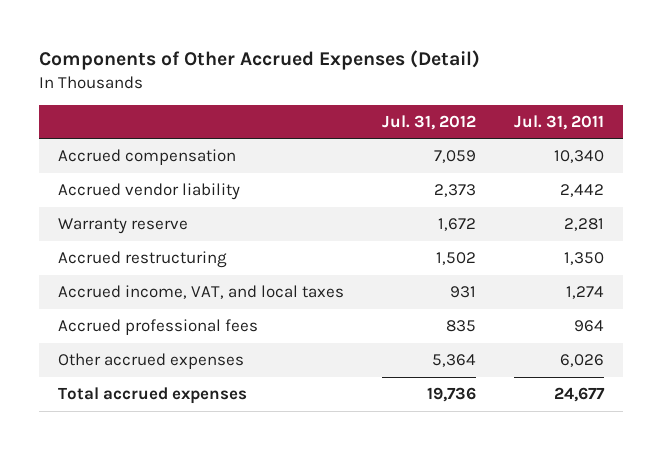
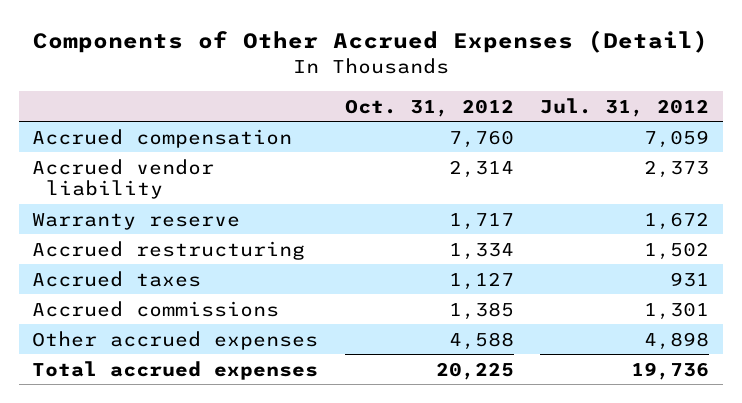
[513,114,604,130] Jul. 31, 2011 -> none
none -> [344,98,514,117] Oct. 31, 2012
[57,319,258,336] Accrued professional fees -> none
[57,285,344,300] Accrued income, VAT, and local taxes -> [32,270,202,287] Accrued taxes
none -> [32,300,280,317] Accrued commissions
[431,354,476,368] 5,364 -> [644,331,710,350] 4,898

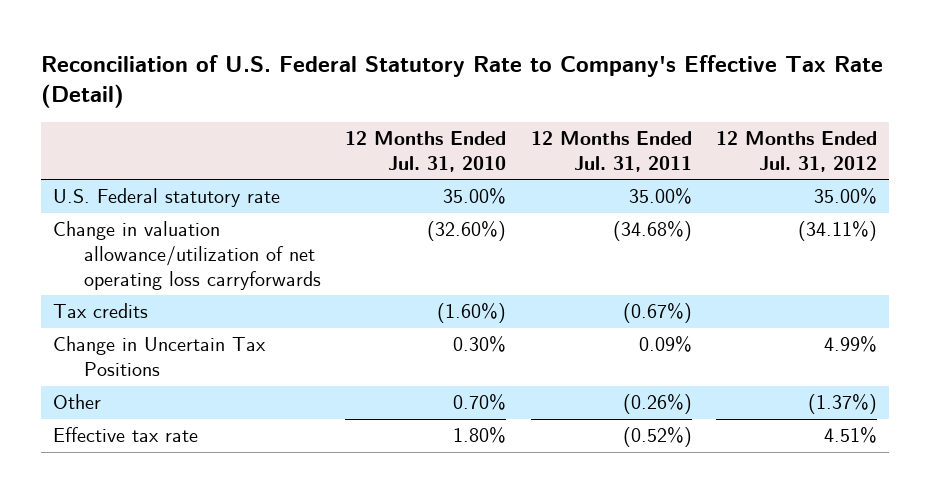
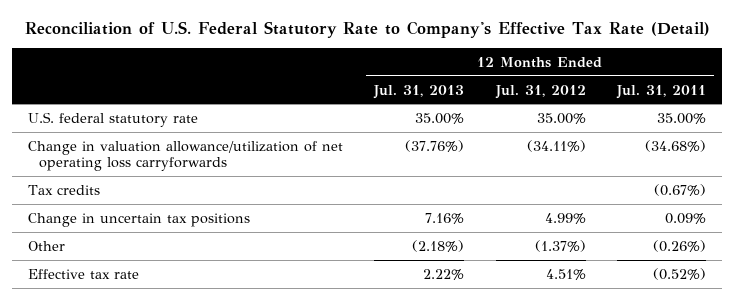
[345,131,507,172] 12 Months Ended Jul. 31, 2010 -> none
none -> [373,84,465,99] Jul. 31, 2013
[53,188,281,208] U.S. Federal statutory rate -> [27,111,198,127] U.S. federal statutory rate
[53,336,267,377] Change in Uncertain Tax Positions -> [27,212,250,227] Change in uncertain tax positions

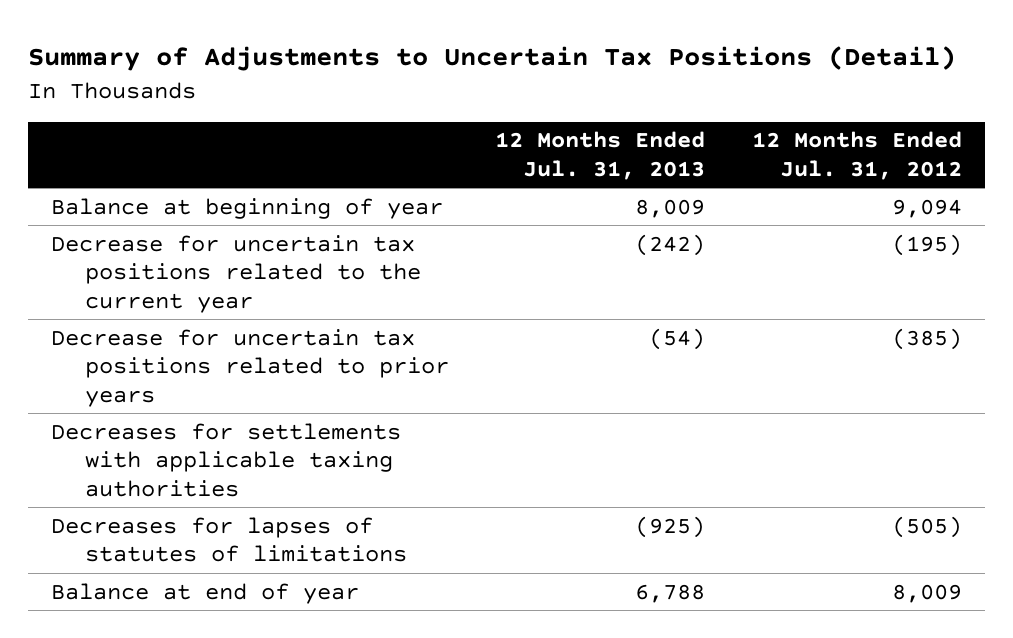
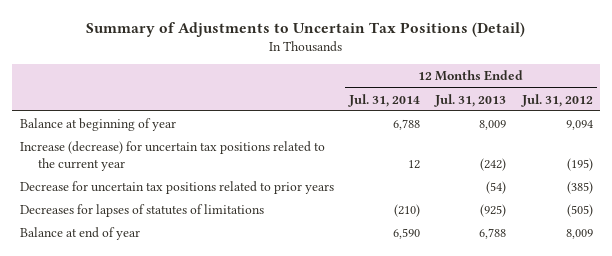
none -> [347,93,420,107] Jul. 31, 2014
[50,234,421,313] Decrease for uncertain tax positions related to the current year -> [19,140,325,172] Increase (decrease) for uncertain tax positions related to the current year
[50,422,401,497] Decreases for settlements with applicable taxing authorities -> none

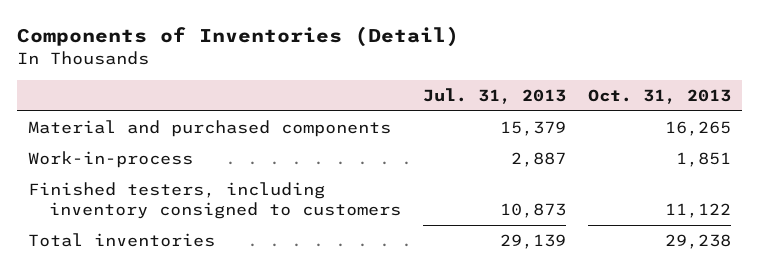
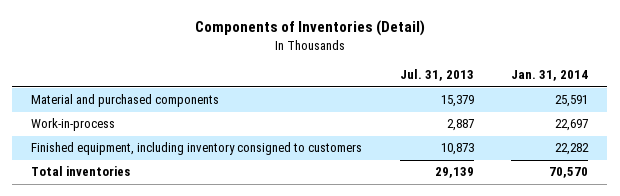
[587,88,731,104] Oct. 31, 2013 -> none
none -> [511,70,589,82] Jan. 31, 2014
[28,182,402,219] Finished testers, including inventory consigned to customers -> [31,142,363,156] Finished equipment, including inventory consigned to customers

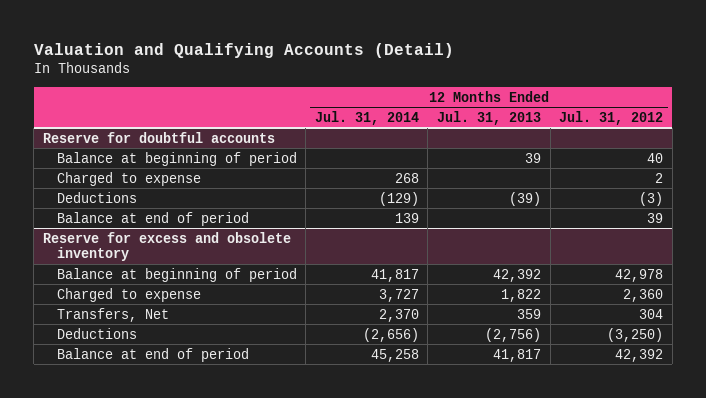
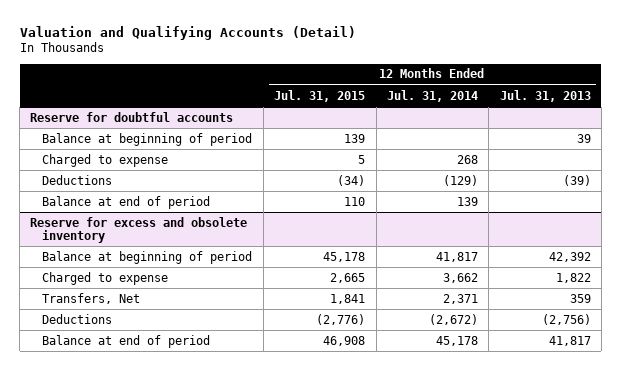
[559,110,664,125] Jul. 31, 2012 -> none
none -> [274,89,366,102] Jul. 31, 2015
[378,288,419,302] 3,727 -> [442,272,478,283] 3,662
[378,308,419,322] 2,370 -> [442,293,478,304] 2,371
[362,327,419,342] (2,656) -> [428,313,478,325] (2,672)
[370,348,419,362] 45,258 -> [435,335,478,346] 45,178

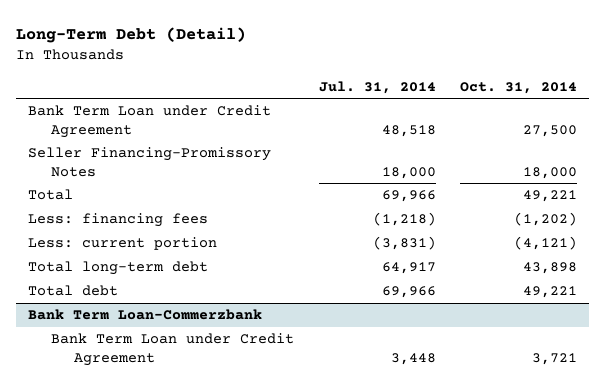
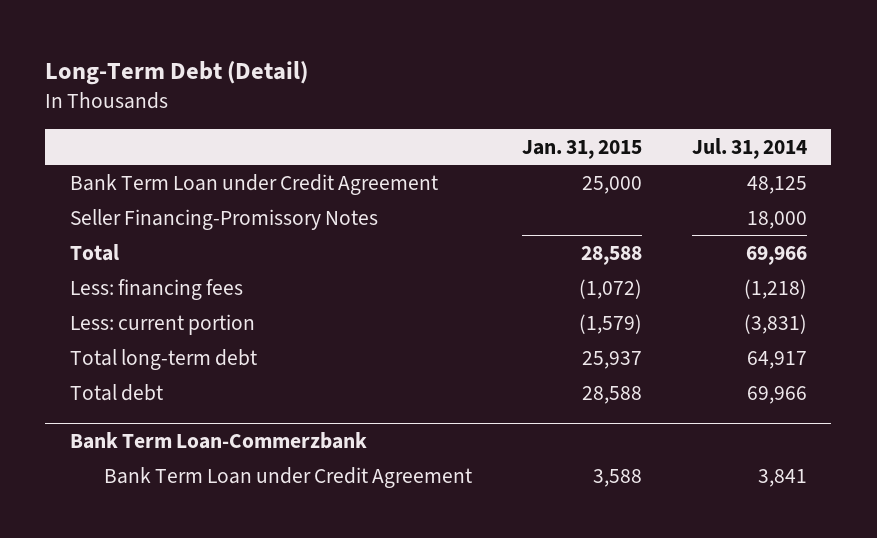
[460,81,578,94] Oct. 31, 2014 -> none
none -> [521,139,642,159] Jan. 31, 2015
[381,124,436,137] 48,518 -> [746,175,807,194] 48,125
[390,352,436,365] 3,448 -> [757,468,807,487] 3,841

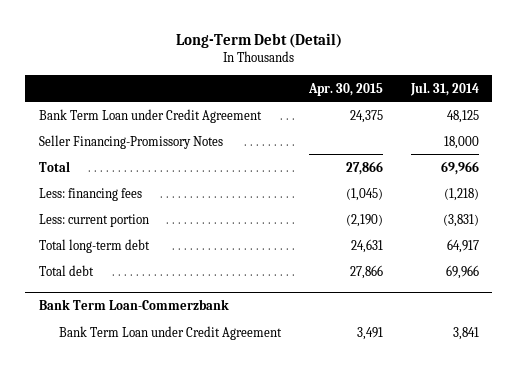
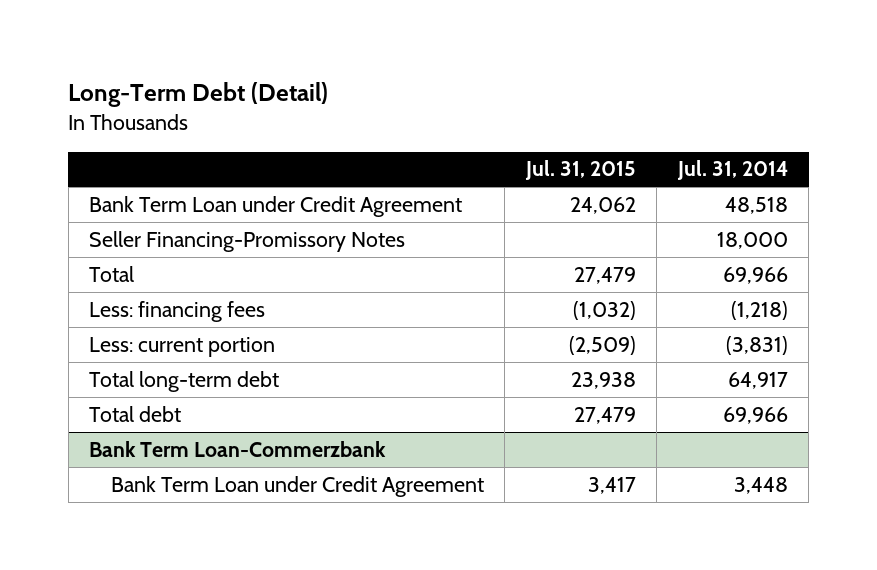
[307,82,383,96] Apr. 30, 2015 -> none
none -> [524,160,636,181] Jul. 31, 2015
[446,109,479,123] 48,125 -> [724,196,788,214] 48,518
[452,326,479,340] 3,841 -> [733,476,788,494] 3,448

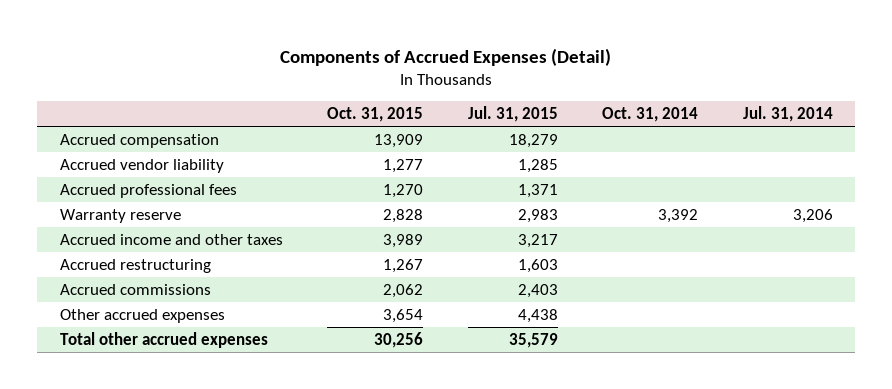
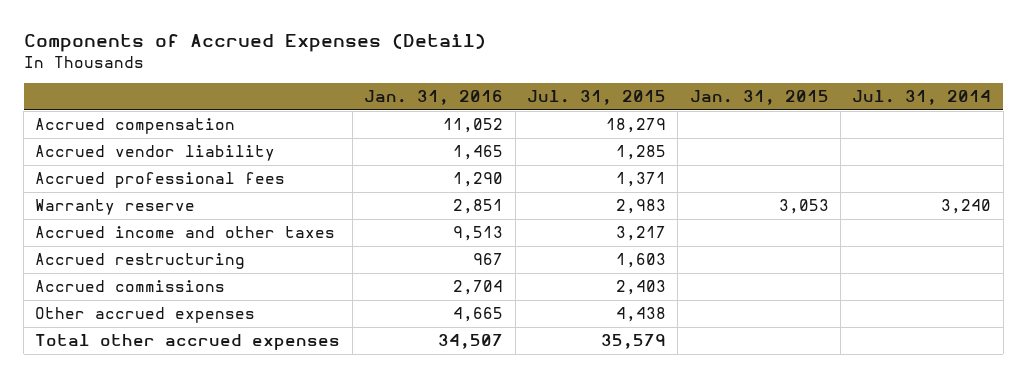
[327,106,424,122] Oct. 31, 2015 -> none
[602,106,699,122] Oct. 31, 2014 -> none
none -> [364,90,504,106] Jan. 31, 2016
none -> [689,90,829,106] Jan. 31, 2015
[792,208,833,223] 3,206 -> [941,199,992,215] 3,240

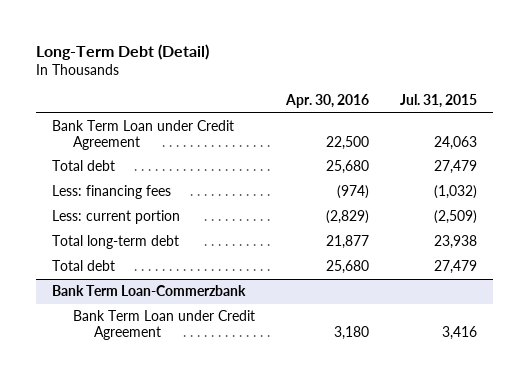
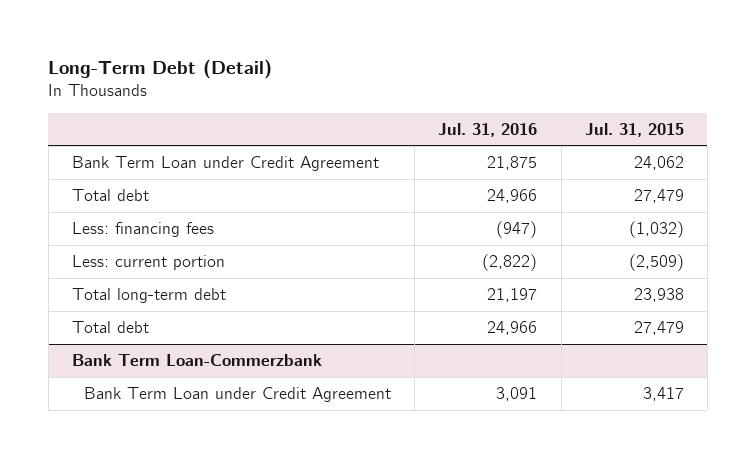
[285,94,370,109] Apr. 30, 2016 -> none
none -> [438,122,538,137] Jul. 31, 2016
[434,135,478,150] 24,063 -> [633,156,684,171] 24,062
[442,325,478,340] 3,416 -> [642,387,684,402] 3,417

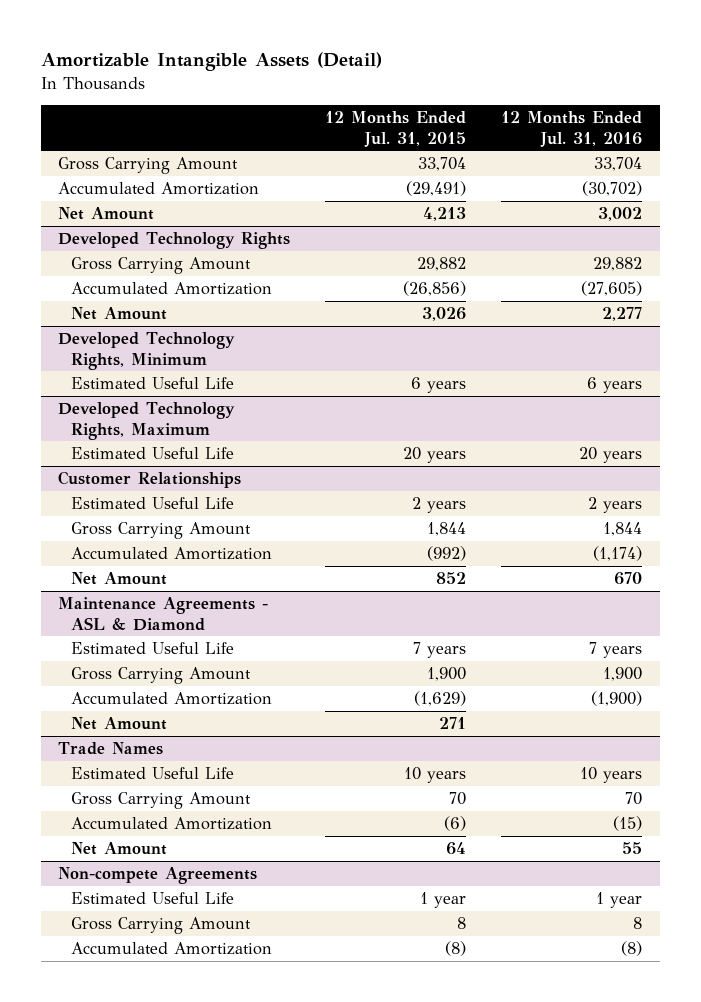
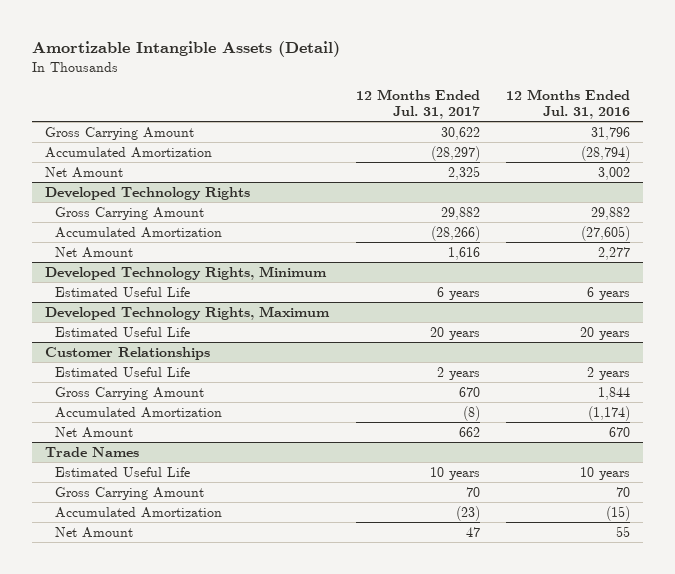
[325,111,467,147] 12 Months Ended Jul. 31, 2015 -> none
none -> [355,88,480,119] 12 Months Ended Jul. 31, 2017
[594,156,643,171] 33,704 -> [591,126,631,140] 31,796
[582,180,643,196] (30,702) -> [581,145,631,161] (28,794)
[58,596,269,631] Maintenance Agreements - ASL & Diamond -> none
[70,641,234,654] Estimated Useful Life -> none
[70,666,251,684] Gross Carrying Amount -> none
[70,691,272,705] Accumulated Amortization -> none
[70,716,167,730] Net Amount -> none
[58,866,258,884] Non-compete Agreements -> none
[70,891,234,904] Estimated Useful Life -> none
[70,916,251,934] Gross Carrying Amount -> none
[70,941,272,955] Accumulated Amortization -> none

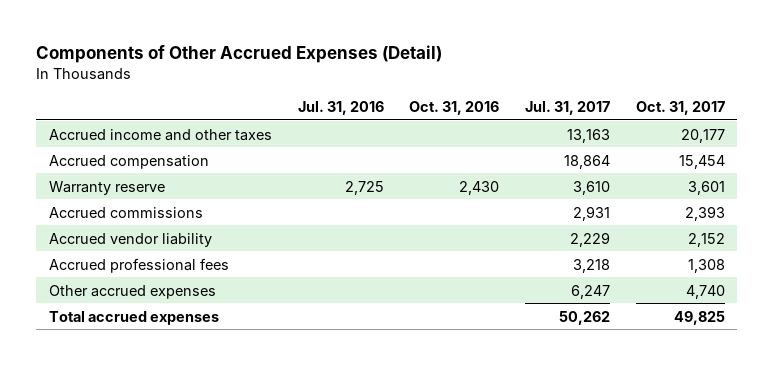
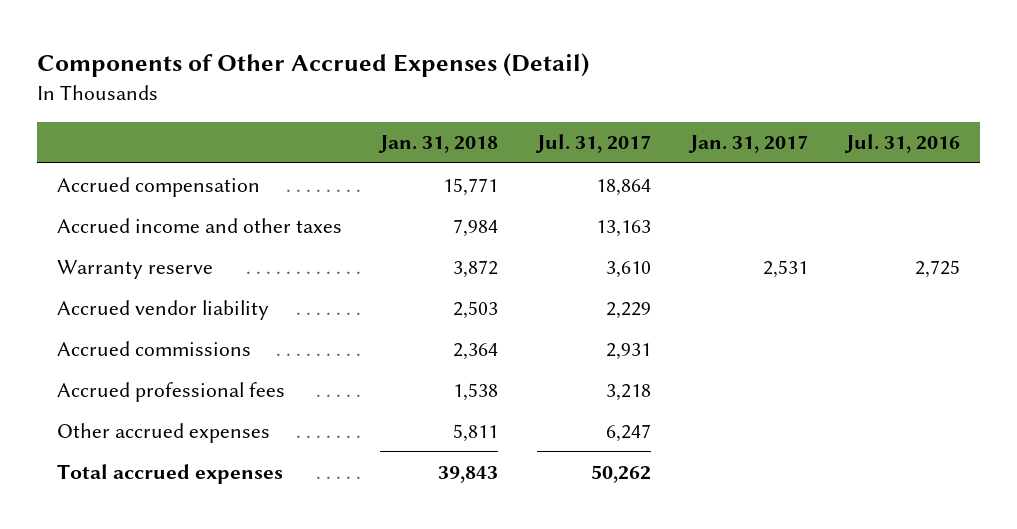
[409,100,500,115] Oct. 31, 2016 -> none
[635,100,725,115] Oct. 31, 2017 -> none
none -> [378,135,499,154] Jan. 31, 2018
none -> [687,135,808,154] Jan. 31, 2017
[49,128,273,141] Accrued income and other taxes -> [56,217,342,233] Accrued income and other taxes
[49,206,204,218] Accrued commissions -> [56,340,251,356] Accrued commissions

